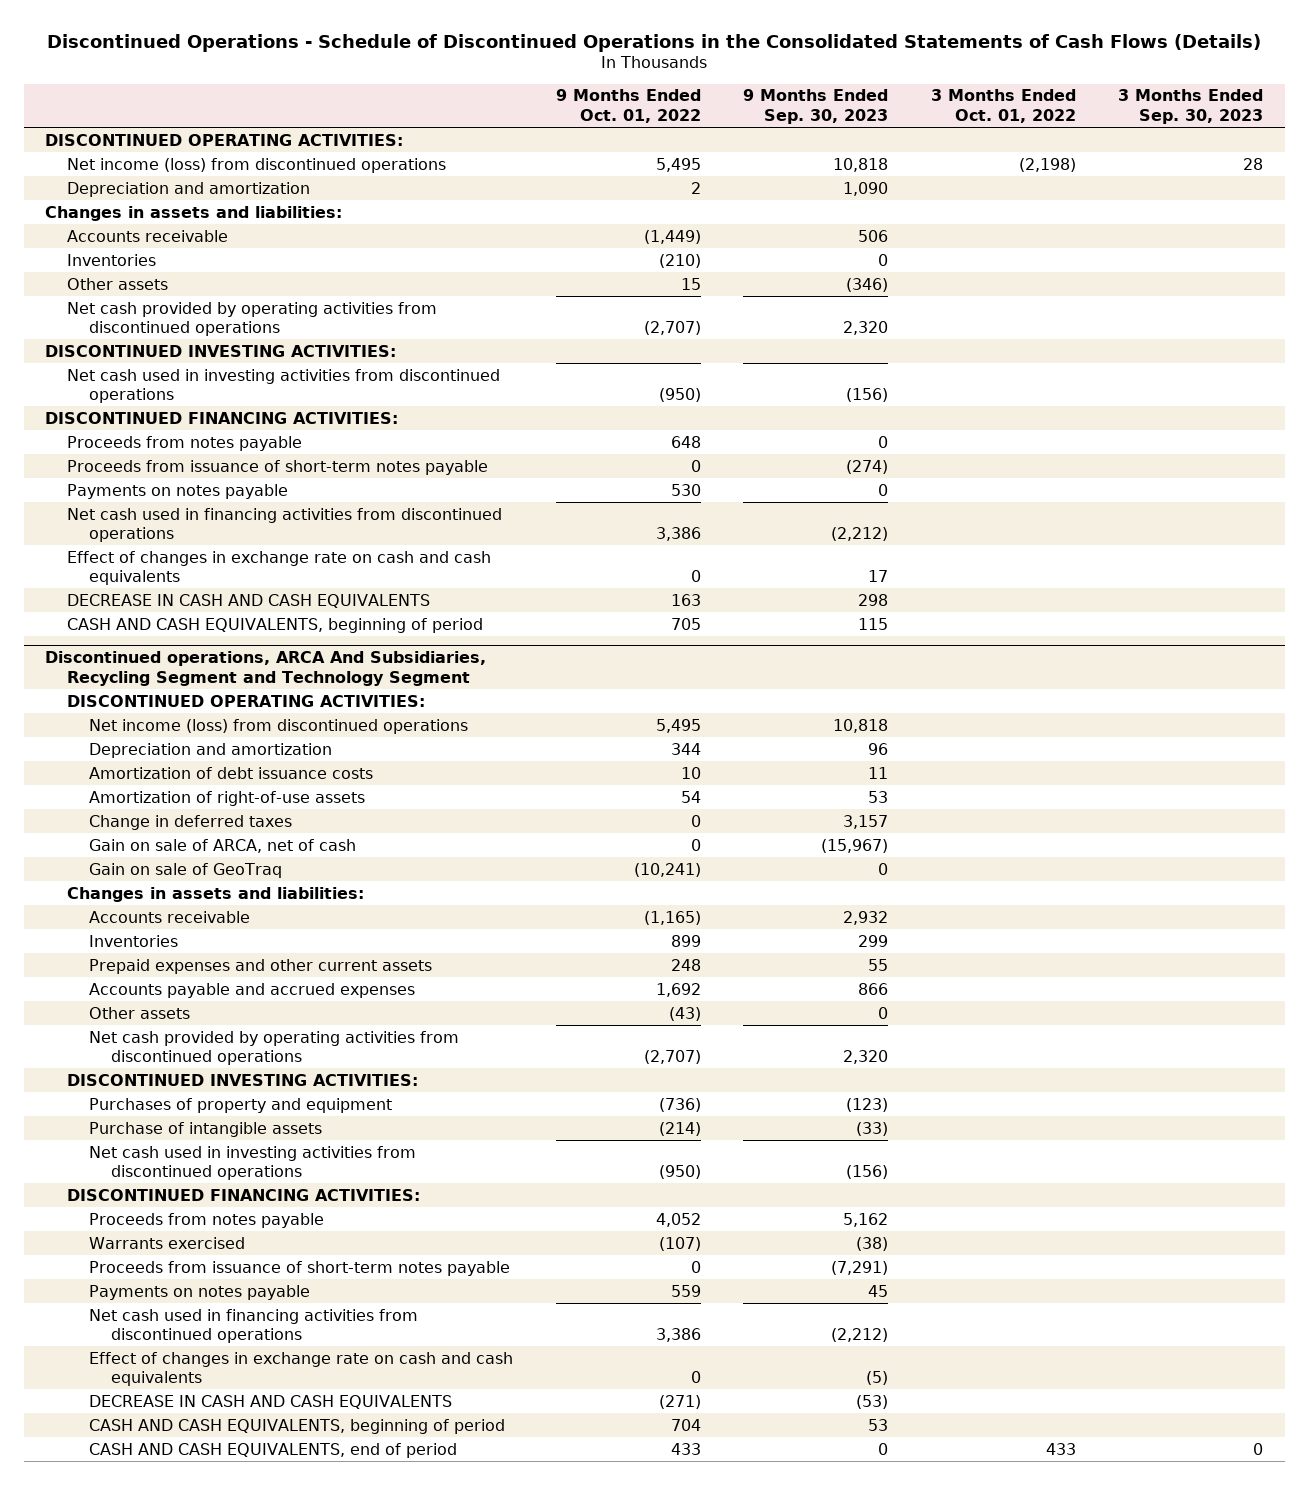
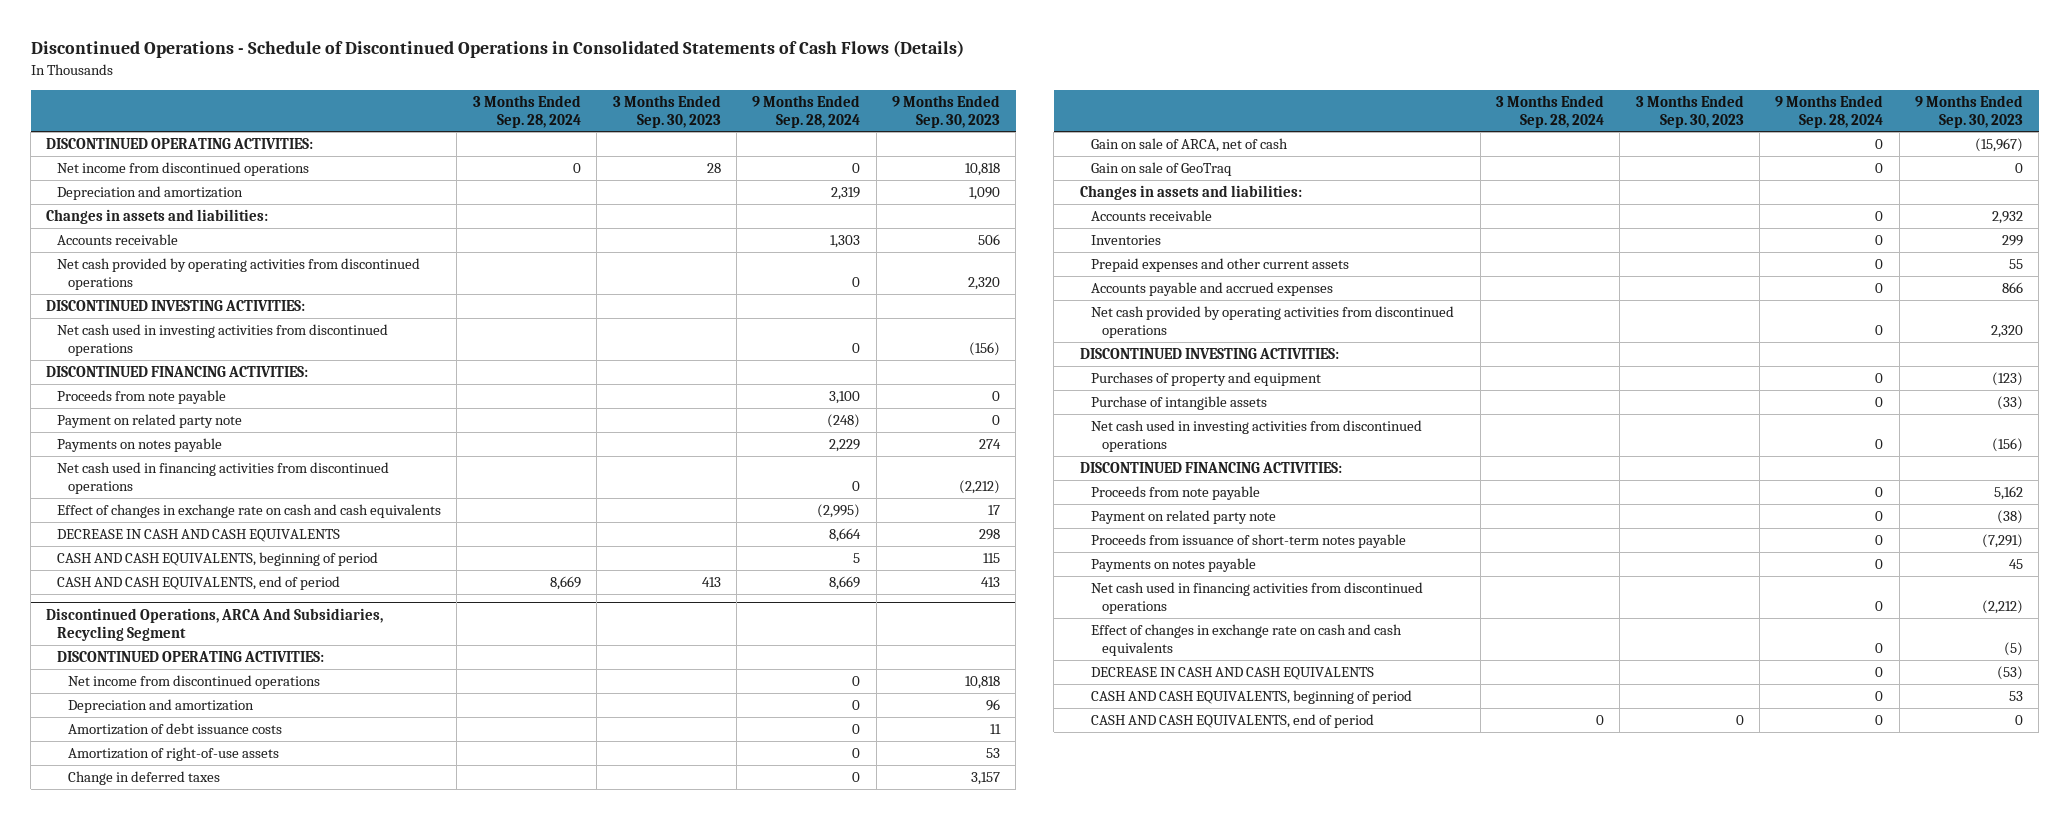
[47,33,1262,52] Discontinued Operations - Schedule of Discontinued Operations in the Consolidated Statements of Cash Flows (Details) -> [30,40,964,59] Discontinued Operations - Schedule of Discontinued Operations in Consolidated Statements of Cash Flows (Details)
[555,89,701,123] 9 Months Ended Oct. 01, 2022 -> none
[930,89,1076,123] 3 Months Ended Oct. 01, 2022 -> none
none -> [472,94,581,128] 3 Months Ended Sep. 28, 2024
none -> [752,94,861,128] 9 Months Ended Sep. 28, 2024
[67,157,447,173] Net income (loss) from discontinued operations -> [57,161,310,176] Net income from discontinued operations
[67,253,157,266] Inventories -> none
[67,277,169,290] Other assets -> none
[67,459,489,475] Proceeds from issuance of short-term notes payable -> none
[67,435,303,451] Proceeds from notes payable -> [57,389,227,404] Proceeds from note payable
none -> [57,413,243,428] Payment on related party note
[878,483,889,496] 0 -> [978,438,1001,449] 274
none -> [57,575,341,590] CASH AND CASH EQUIVALENTS, end of period
[45,651,487,686] Discontinued operations, ARCA And Subsidiaries, Recycling Segment and Technology Segment -> [46,607,384,641] Discontinued Operations, ARCA And Subsidiaries, Recycling Segment
[89,718,469,734] Net income (loss) from discontinued operations -> [67,674,320,689] Net income from discontinued operations
[89,1006,191,1019] Other assets -> none
[89,1212,325,1228] Proceeds from notes payable -> [1091,485,1261,500] Proceeds from note payable
[89,1236,246,1249] Warrants exercised -> [1091,509,1277,524] Payment on related party note

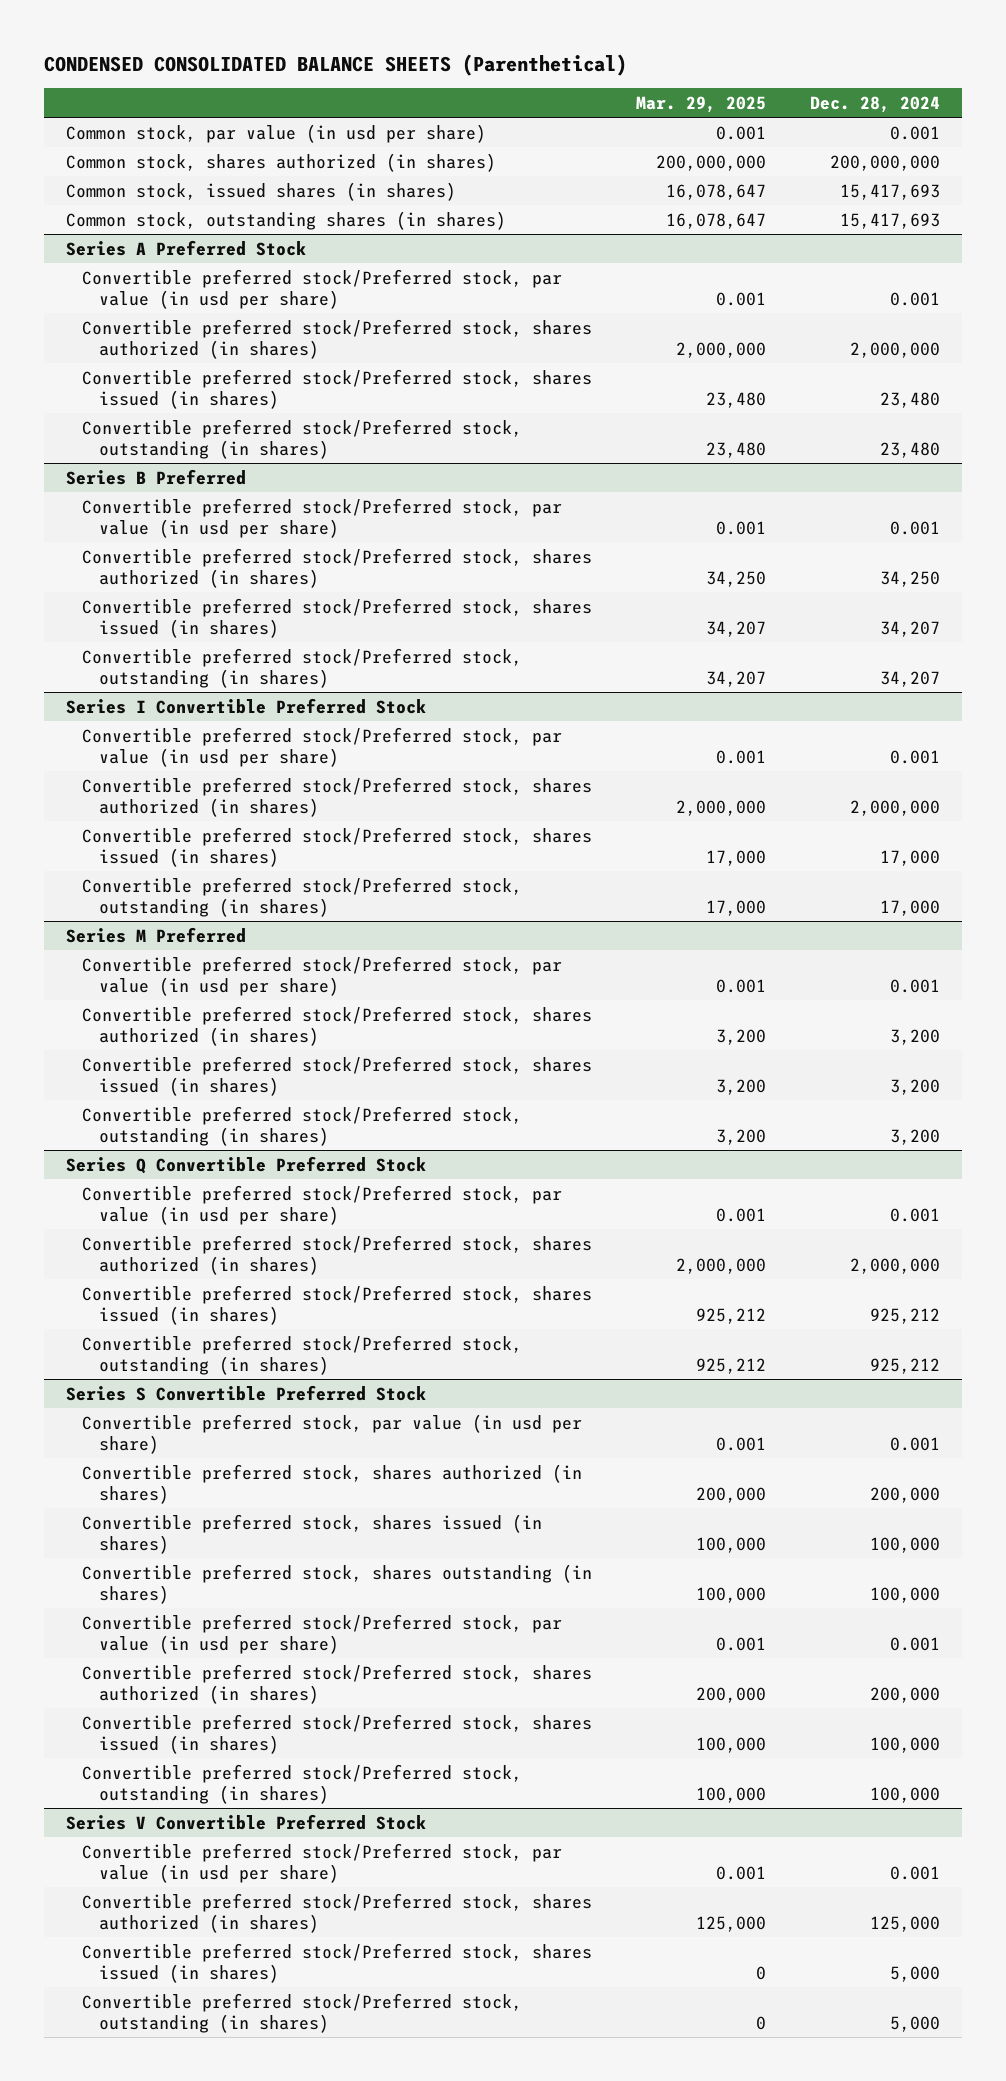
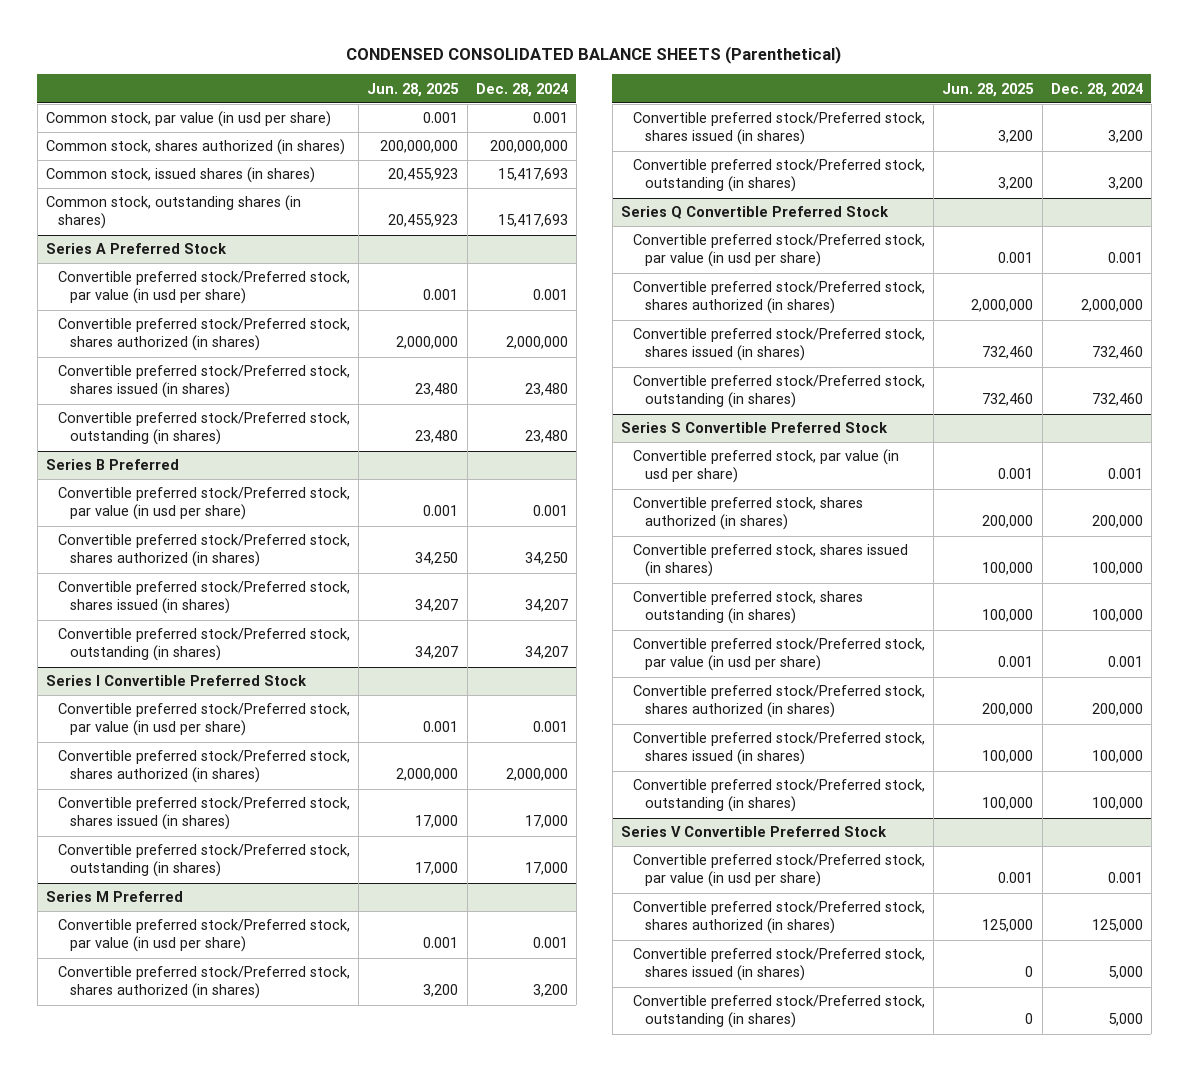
[636,95,767,113] Mar. 29, 2025 -> none
none -> [367,82,460,97] Jun. 28, 2025
[869,1307,940,1324] 925,212 -> [1091,346,1143,360] 732,460
[869,1357,940,1374] 925,212 -> [1091,393,1143,407] 732,460

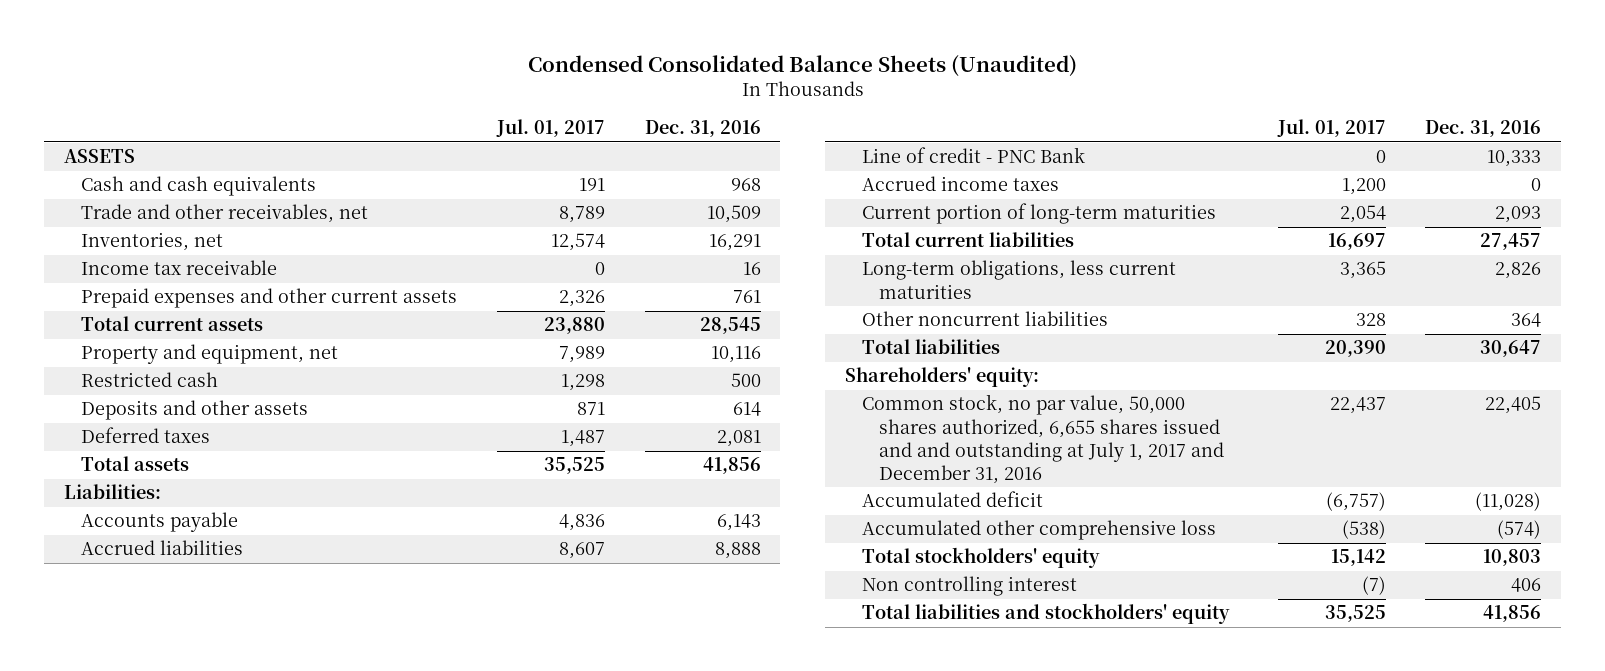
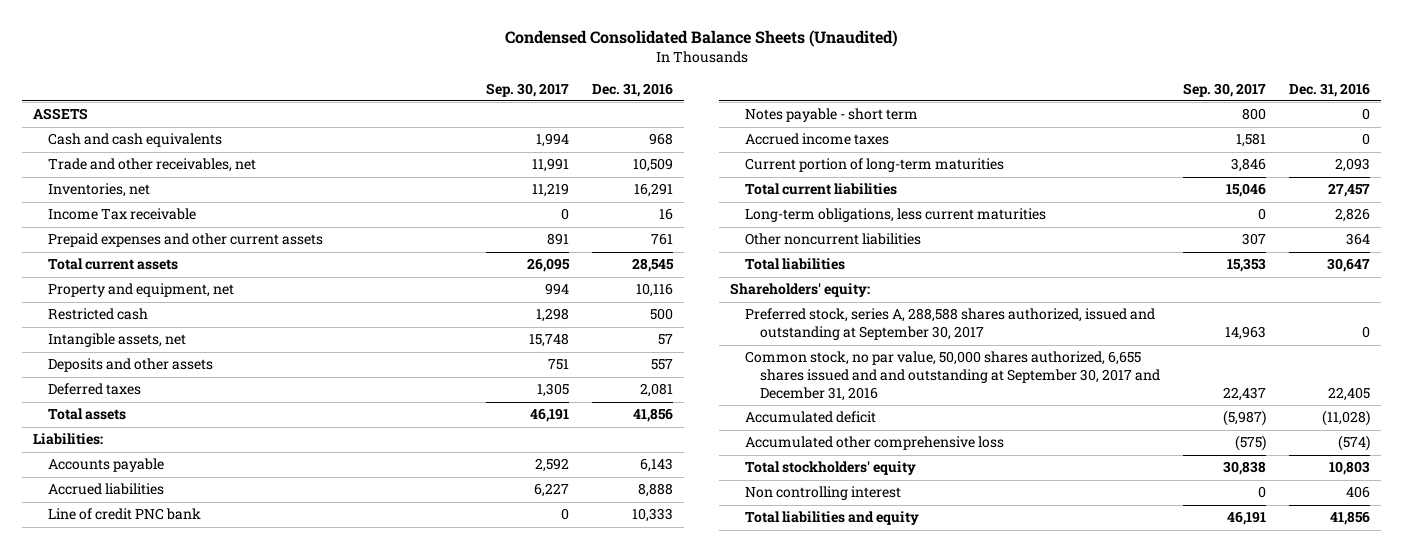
[495,119,605,138] Jul. 01, 2017 -> none
none -> [485,82,569,97] Sep. 30, 2017
[81,260,278,276] Income tax receivable -> [48,208,197,221] Income Tax receivable
none -> [48,333,187,348] Intangible assets, net
[732,402,761,417] 614 -> [650,359,673,371] 557
[862,147,1086,164] Line of credit - PNC Bank -> [48,508,202,521] Line of credit PNC bank
none -> [745,108,919,123] Notes payable - short term
none -> [745,308,1156,341] Preferred stock, series A, 288,588 shares authorized, issued and outstanding at September 30, 2017
[862,394,1225,485] Common stock, no par value, 50,000 shares authorized, 6,655 shares issued and and outstanding at July 1, 2017 and December 31, 2016 -> [745,351,1161,401] Common stock, no par value, 50,000 shares authorized, 6,655 shares issued and and outstanding at September 30, 2017 and December 31, 2016
[862,603,1231,625] Total liabilities and stockholders' equity -> [745,511,920,526] Total liabilities and equity

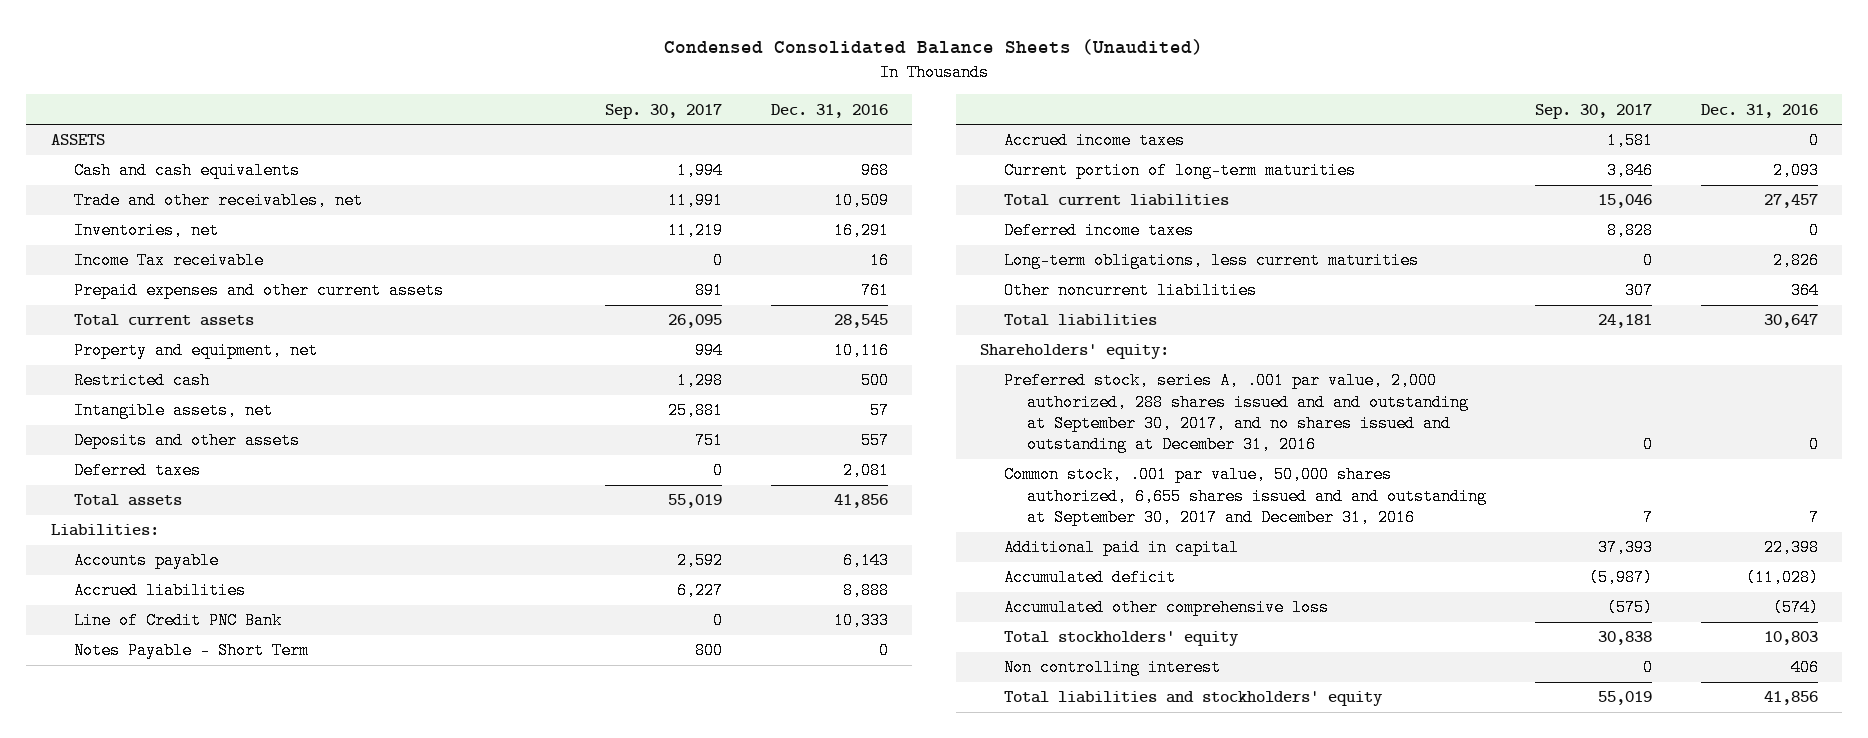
[528,333,569,348] 15,748 -> [667,402,723,420] 25,881
[536,383,569,398] 1,305 -> [712,462,723,480] 0
[529,408,569,423] 46,191 -> [667,494,722,509] 55,019
[48,508,202,521] Line of credit PNC bank -> [73,612,282,630] Line of Credit PNC Bank
[745,108,919,123] Notes payable - short term -> [73,642,309,660] Notes Payable - Short Term
none -> [1003,222,1194,240] Deferred income taxes
[1227,258,1267,273] 15,353 -> [1597,314,1652,329] 24,181
[745,308,1156,341] Preferred stock, series A, 288,588 shares authorized, issued and outstanding at September 30, 2017 -> [1003,372,1469,454] Preferred stock, series A, .001 par value, 2,000 authorized, 288 shares issued and and outstanding at September 30, 2017, and no shares issued and outstanding at December 31, 2016
[1225,326,1267,341] 14,963 -> [1642,436,1653,454] 0
[745,351,1161,401] Common stock, no par value, 50,000 shares authorized, 6,655 shares issued and and outstanding at September 30, 2017 and December 31, 2016 -> [1003,466,1487,527] Common stock, .001 par value, 50,000 shares authorized, 6,655 shares issued and and outstanding at September 30, 2017 and December 31, 2016
[1223,386,1267,401] 22,437 -> [1642,509,1653,527] 7
[1327,386,1370,401] 22,405 -> [1808,509,1819,527] 7
none -> [1003,539,1239,557] Additional paid in capital
[745,511,920,526] Total liabilities and equity -> [1003,691,1383,707] Total liabilities and stockholders' equity
[1227,511,1267,526] 46,191 -> [1597,691,1652,706] 55,019

